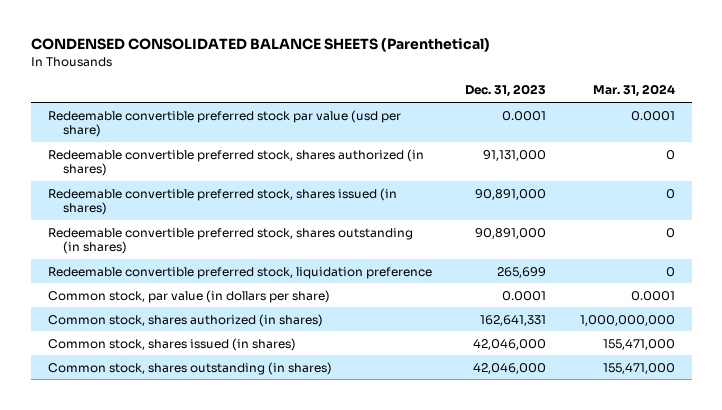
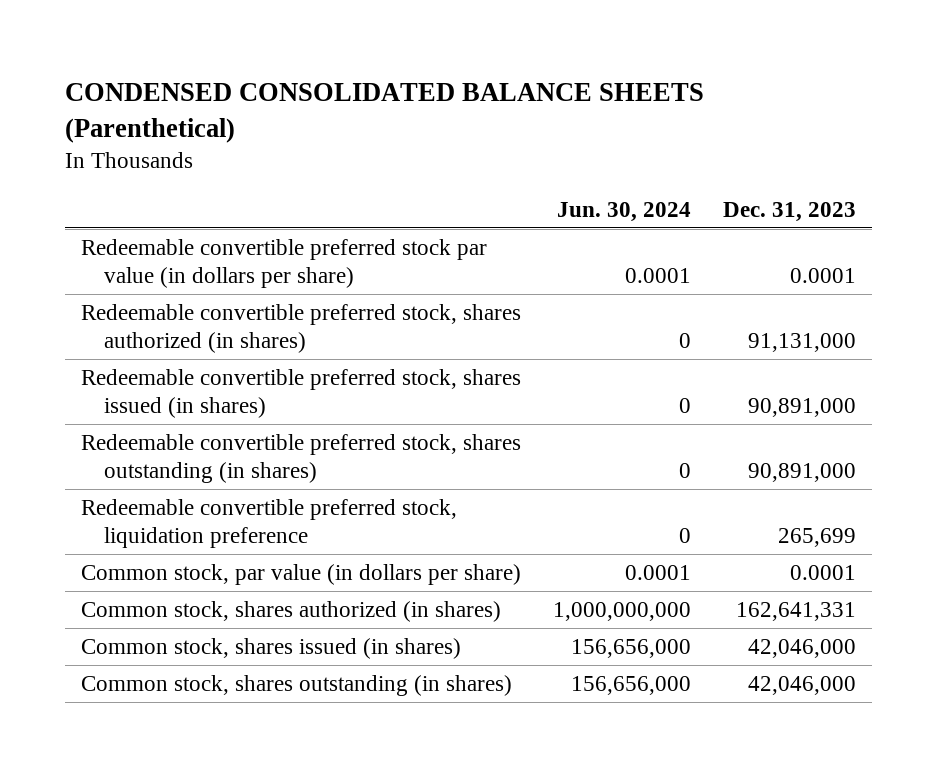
[592,84,675,98] Mar. 31, 2024 -> none
none -> [557,201,692,222] Jun. 30, 2024
[47,109,401,138] Redeemable convertible preferred stock par value (usd per share) -> [81,238,488,289] Redeemable convertible preferred stock par value (in dollars per share)

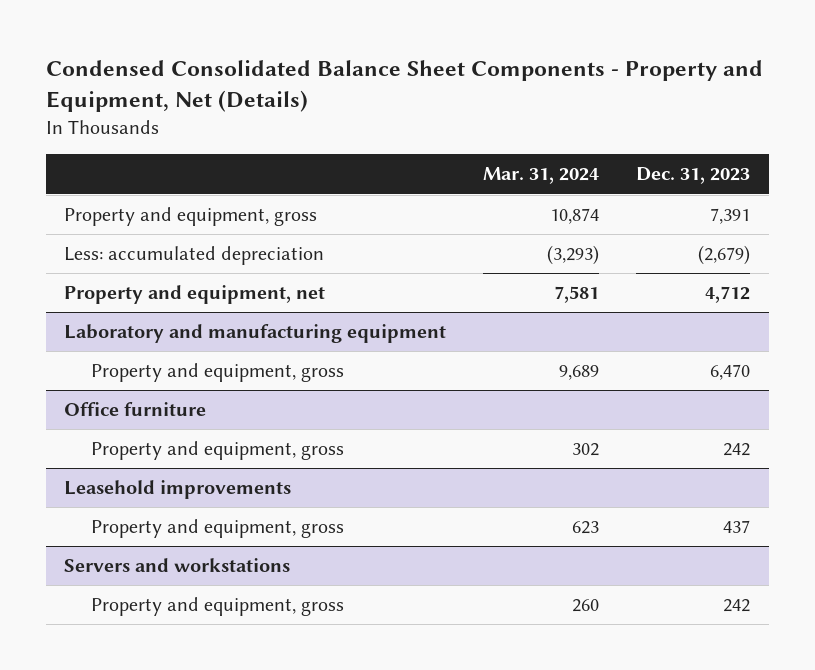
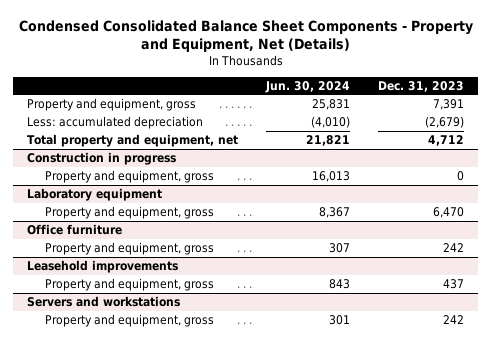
[483,167,600,185] Mar. 31, 2024 -> none
none -> [265,80,351,93] Jun. 30, 2024
[64,285,326,305] Property and equipment, net -> [26,134,238,148] Total property and equipment, net
none -> [26,152,176,166] Construction in progress
none -> [45,170,215,184] Property and equipment, gross
[64,324,447,344] Laboratory and manufacturing equipment -> [26,188,162,202] Laboratory equipment

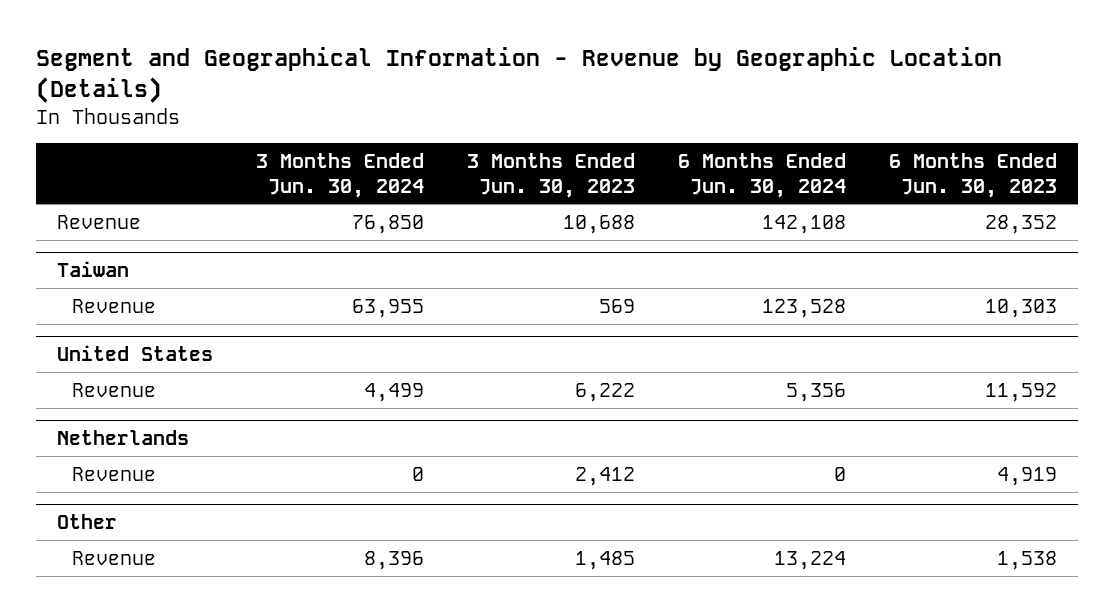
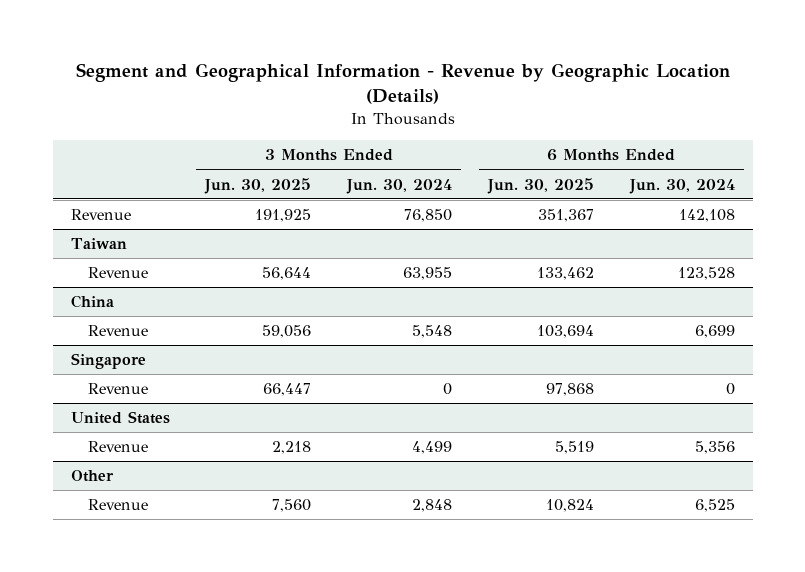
[467,153,636,198] 3 Months Ended Jun. 30, 2023 -> none
[889,153,1058,198] 6 Months Ended Jun. 30, 2023 -> none
none -> [204,177,312,194] Jun. 30, 2025
none -> [486,177,594,194] Jun. 30, 2025
none -> [70,295,114,309] China
none -> [88,325,149,337] Revenue
none -> [70,353,146,370] Singapore
none -> [88,383,149,395] Revenue
[57,429,190,445] Netherlands -> none
[71,466,156,481] Revenue -> none
[364,550,425,570] 8,396 -> [412,499,453,513] 2,848
[774,550,847,570] 13,224 -> [694,499,735,513] 6,525

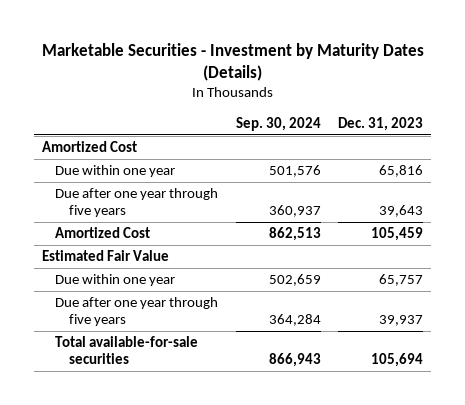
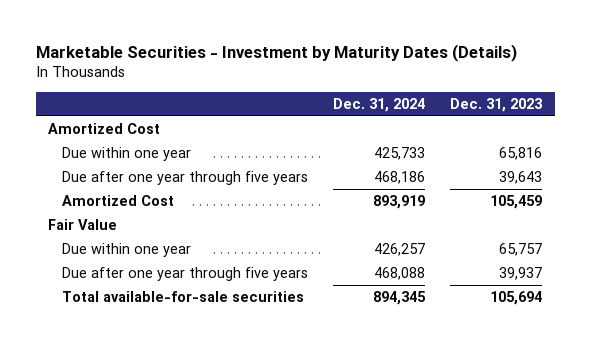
[235,116,321,131] Sep. 30, 2024 -> none
none -> [333,97,426,112] Dec. 31, 2024
[42,250,170,262] Estimated Fair Value -> [48,219,118,231] Fair Value

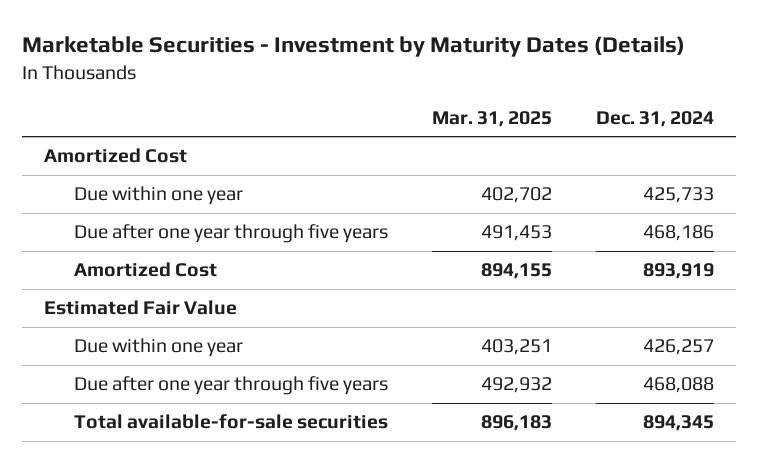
[450,97,543,112] Dec. 31, 2023 -> none
none -> [432,110,553,127] Mar. 31, 2025
[48,219,118,231] Fair Value -> [43,300,237,316] Estimated Fair Value

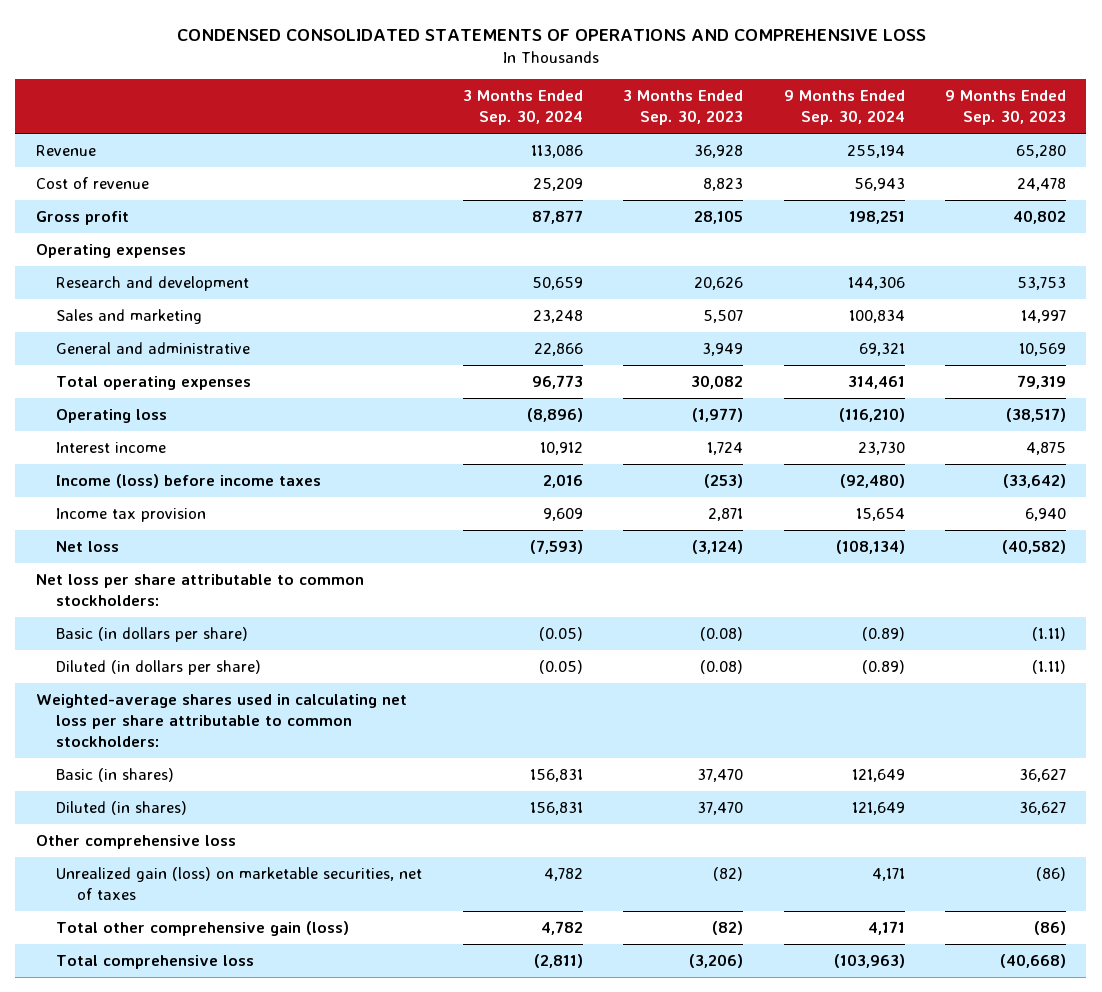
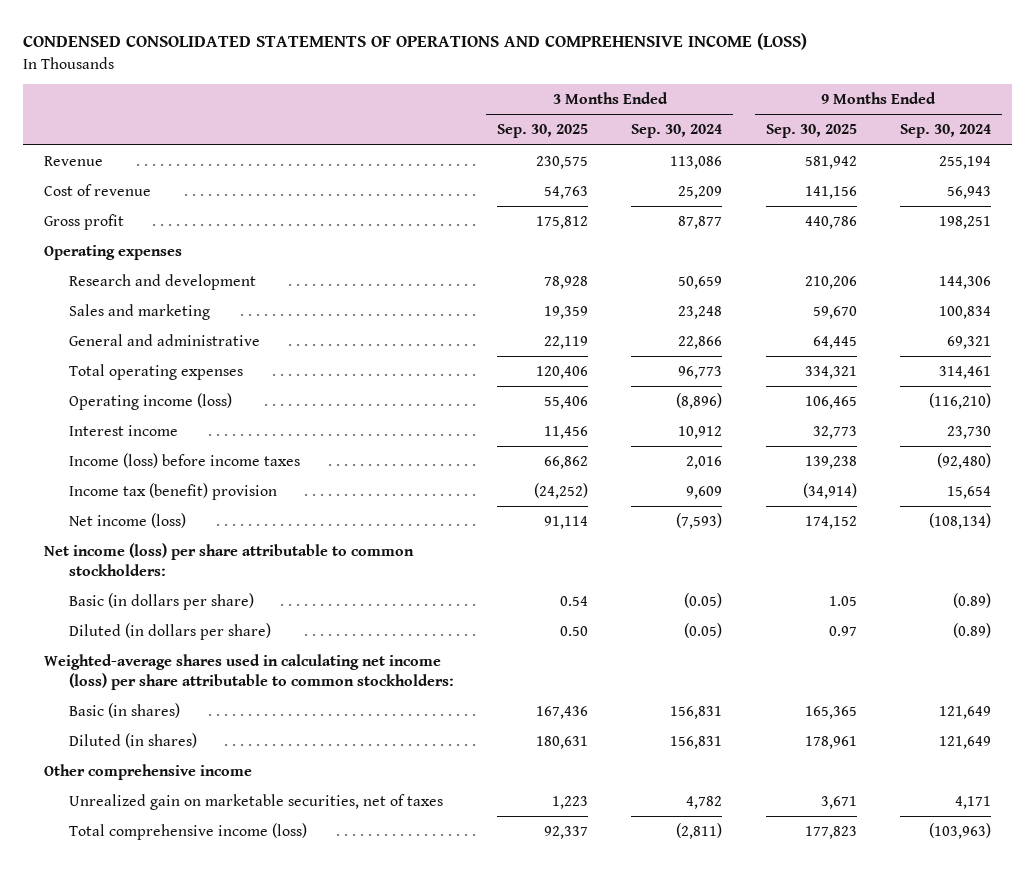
[176,28,926,41] CONDENSED CONSOLIDATED STATEMENTS OF OPERATIONS AND COMPREHENSIVE LOSS -> [22,33,807,51] CONDENSED CONSOLIDATED STATEMENTS OF OPERATIONS AND COMPREHENSIVE INCOME (LOSS)
[623,90,744,126] 3 Months Ended Sep. 30, 2023 -> none
[945,90,1067,126] 9 Months Ended Sep. 30, 2023 -> none
none -> [497,124,589,139] Sep. 30, 2025
none -> [765,124,857,139] Sep. 30, 2025
[56,409,168,424] Operating loss -> [68,392,232,410] Operating income (loss)
[56,508,207,523] Income tax provision -> [68,482,277,500] Income tax (benefit) provision
[56,541,120,553] Net loss -> [68,512,186,528] Net income (loss)
[35,574,364,607] Net loss per share attributable to common stockholders: -> [44,542,415,576] Net income (loss) per share attributable to common stockholders:
[35,694,407,748] Weighted-average shares used in calculating net loss per share attributable to common stockholders: -> [44,653,454,690] Weighted-average shares used in calculating net income (loss) per share attributable to common stockholders:
[56,921,350,937] Total other comprehensive gain (loss) -> none
[35,835,236,850] Other comprehensive loss -> [44,763,253,780] Other comprehensive income
[56,867,423,901] Unrealized gain (loss) on marketable securities, net of taxes -> [68,793,443,810] Unrealized gain on marketable securities, net of taxes
[56,955,255,970] Total comprehensive loss -> [68,822,307,840] Total comprehensive income (loss)

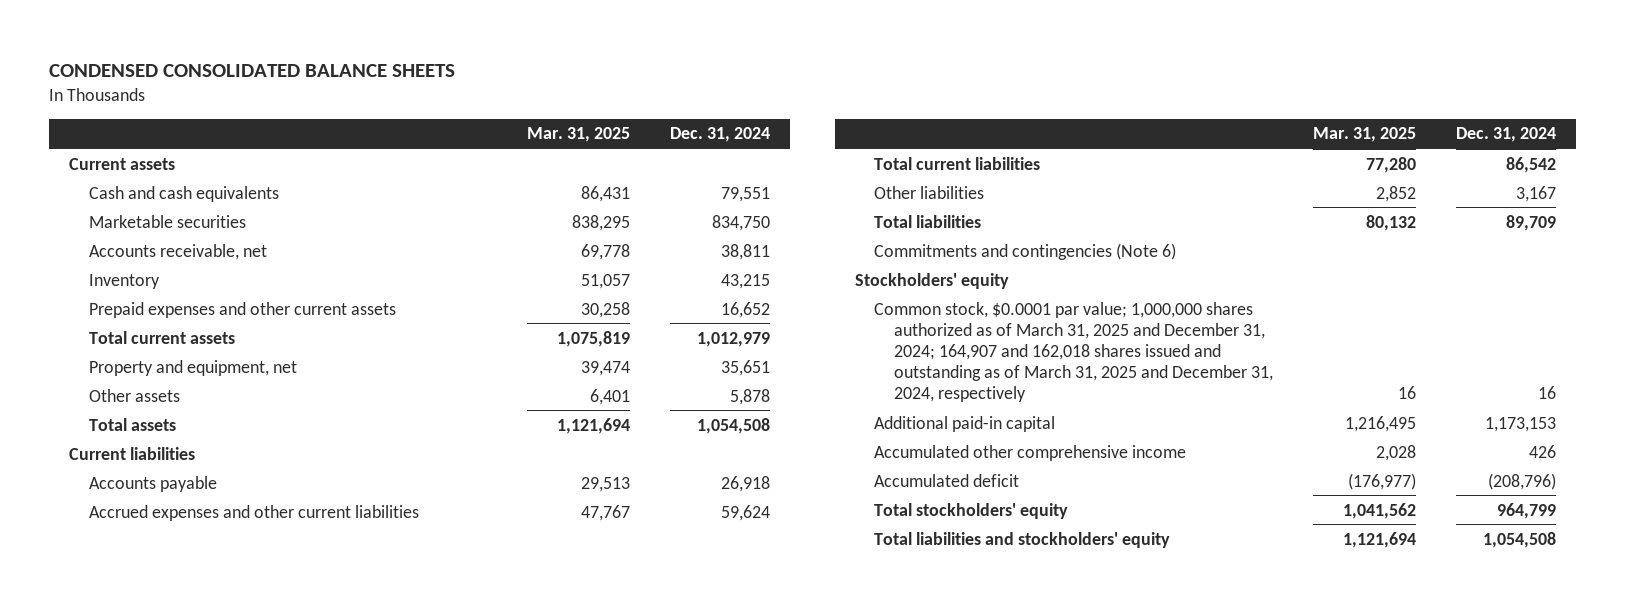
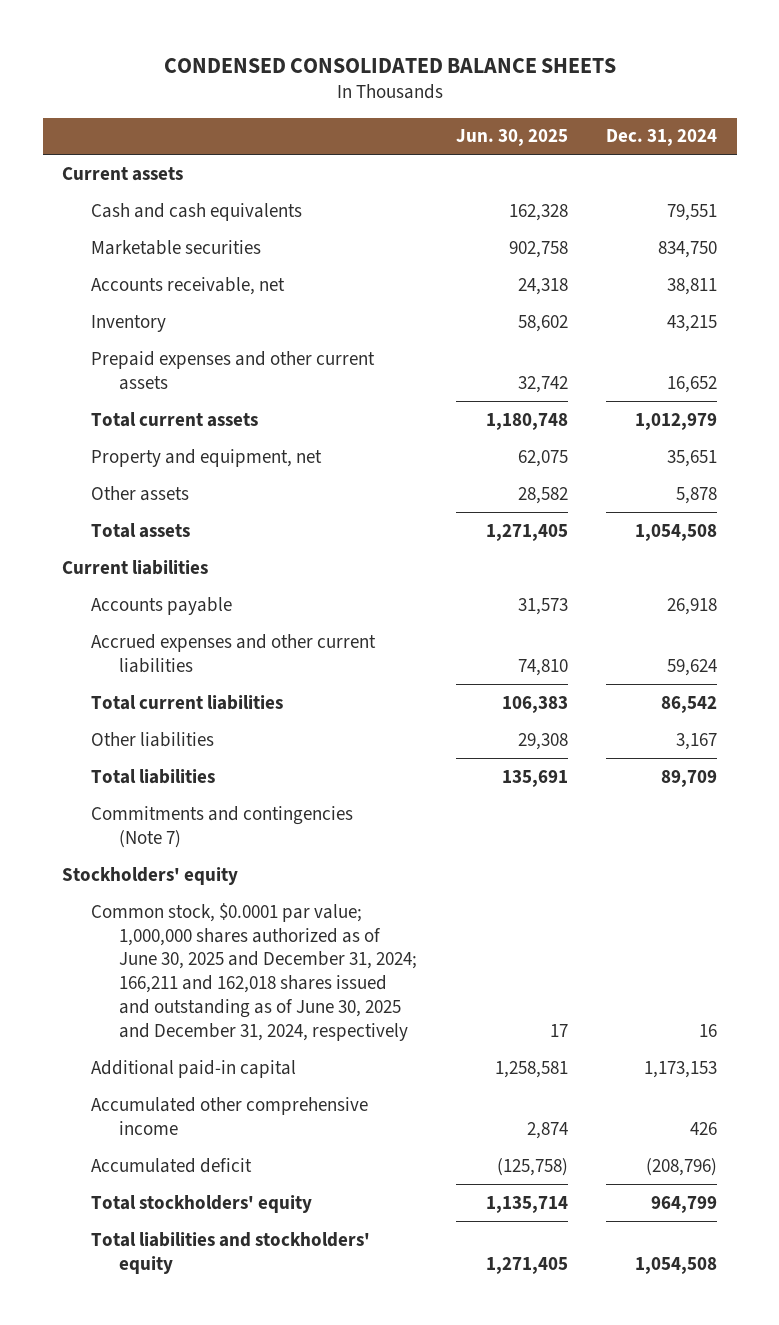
[527,127,631,143] Mar. 31, 2025 -> none
none -> [455,129,568,147] Jun. 30, 2025
[874,242,1177,260] Commitments and contingencies (Note 6) -> [90,805,353,848] Commitments and contingencies (Note 7)
[874,301,1273,403] Common stock, $0.0001 par value; 1,000,000 shares authorized as of March 31, 2025 and December 31, 2024; 164,907 and 162,018 shares issued and outstanding as of March 31, 2025 and December 31, 2024, respectively -> [90,902,418,1042] Common stock, $0.0001 par value; 1,000,000 shares authorized as of June 30, 2025 and December 31, 2024; 166,211 and 162,018 shares issued and outstanding as of June 30, 2025 and December 31, 2024, respectively

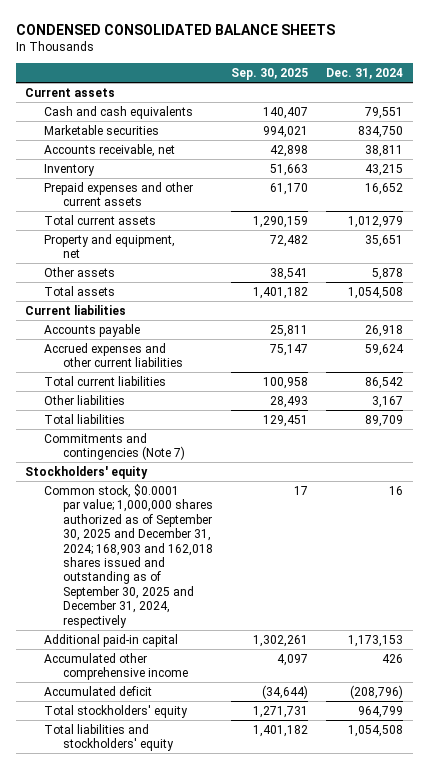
[455,129,568,147] Jun. 30, 2025 -> none
none -> [231,67,309,80] Sep. 30, 2025
[90,902,418,1042] Common stock, $0.0001 par value; 1,000,000 shares authorized as of June 30, 2025 and December 31, 2024; 166,211 and 162,018 shares issued and outstanding as of June 30, 2025 and December 31, 2024, respectively -> [43,483,213,628] Common stock, $0.0001 par value; 1,000,000 shares authorized as of September 30, 2025 and December 31, 2024; 168,903 and 162,018 shares issued and outstanding as of September 30, 2025 and December 31, 2024, respectively

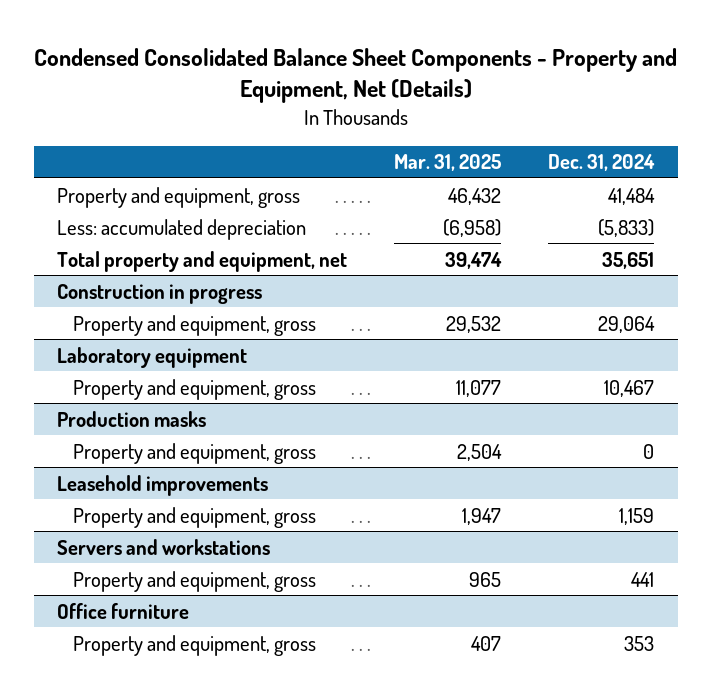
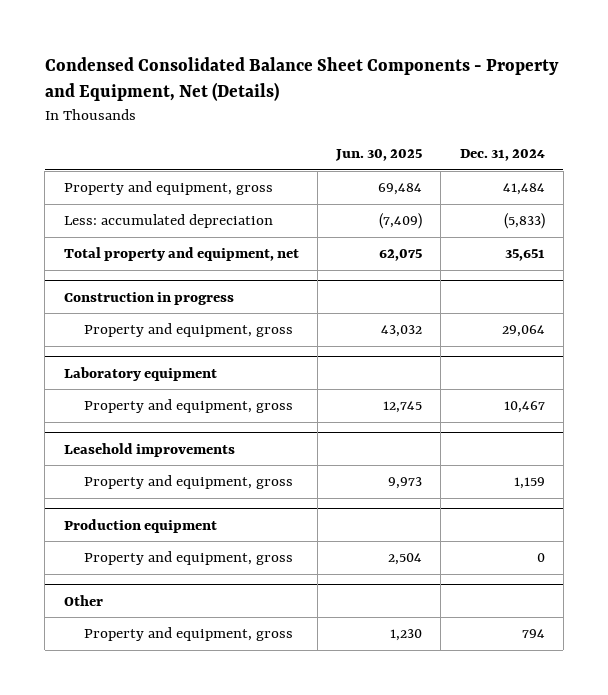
[394,154,502,172] Mar. 31, 2025 -> none
none -> [335,148,423,161] Jun. 30, 2025
[57,410,207,427] Production masks -> none
[73,442,317,464] Property and equipment, gross -> none
[57,538,271,555] Servers and workstations -> none
[57,602,190,619] Office furniture -> none
none -> [63,518,217,533] Production equipment
[631,571,655,587] 441 -> [536,553,545,563] 0
none -> [63,594,103,606] Other
[624,635,655,651] 353 -> [521,629,545,639] 794

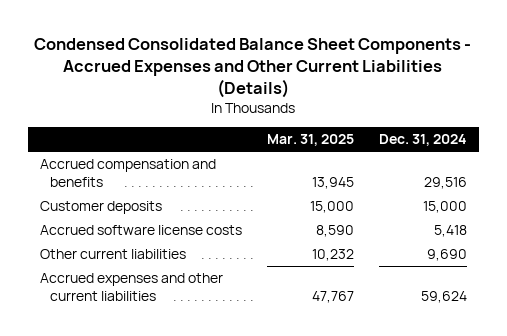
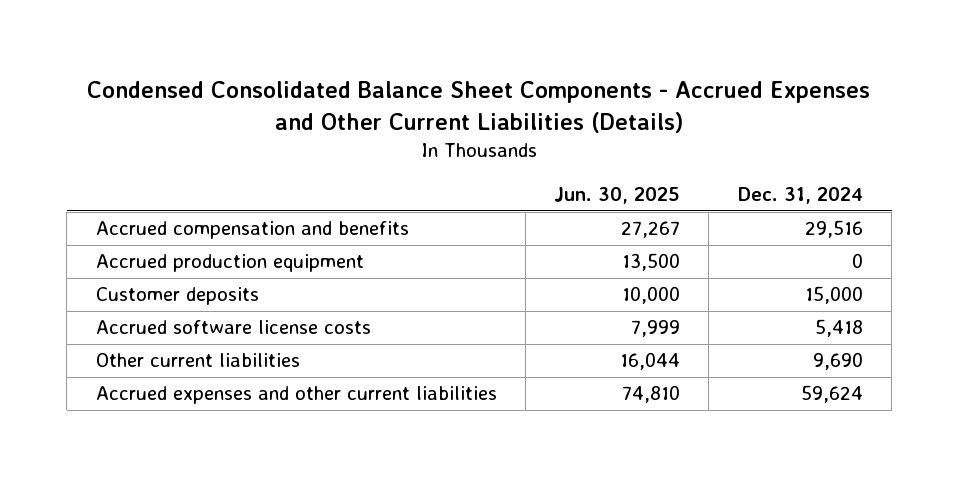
[266,134,354,147] Mar. 31, 2025 -> none
none -> [554,187,681,205] Jun. 30, 2025
none -> [95,254,364,273] Accrued production equipment

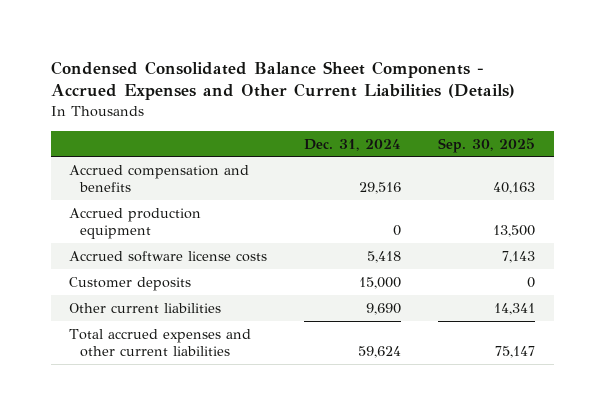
[554,187,681,205] Jun. 30, 2025 -> none
none -> [438,137,536,153] Sep. 30, 2025
[95,287,259,306] Customer deposits -> [69,276,192,291] Customer deposits
[95,386,497,405] Accrued expenses and other current liabilities -> [69,328,252,357] Total accrued expenses and other current liabilities

